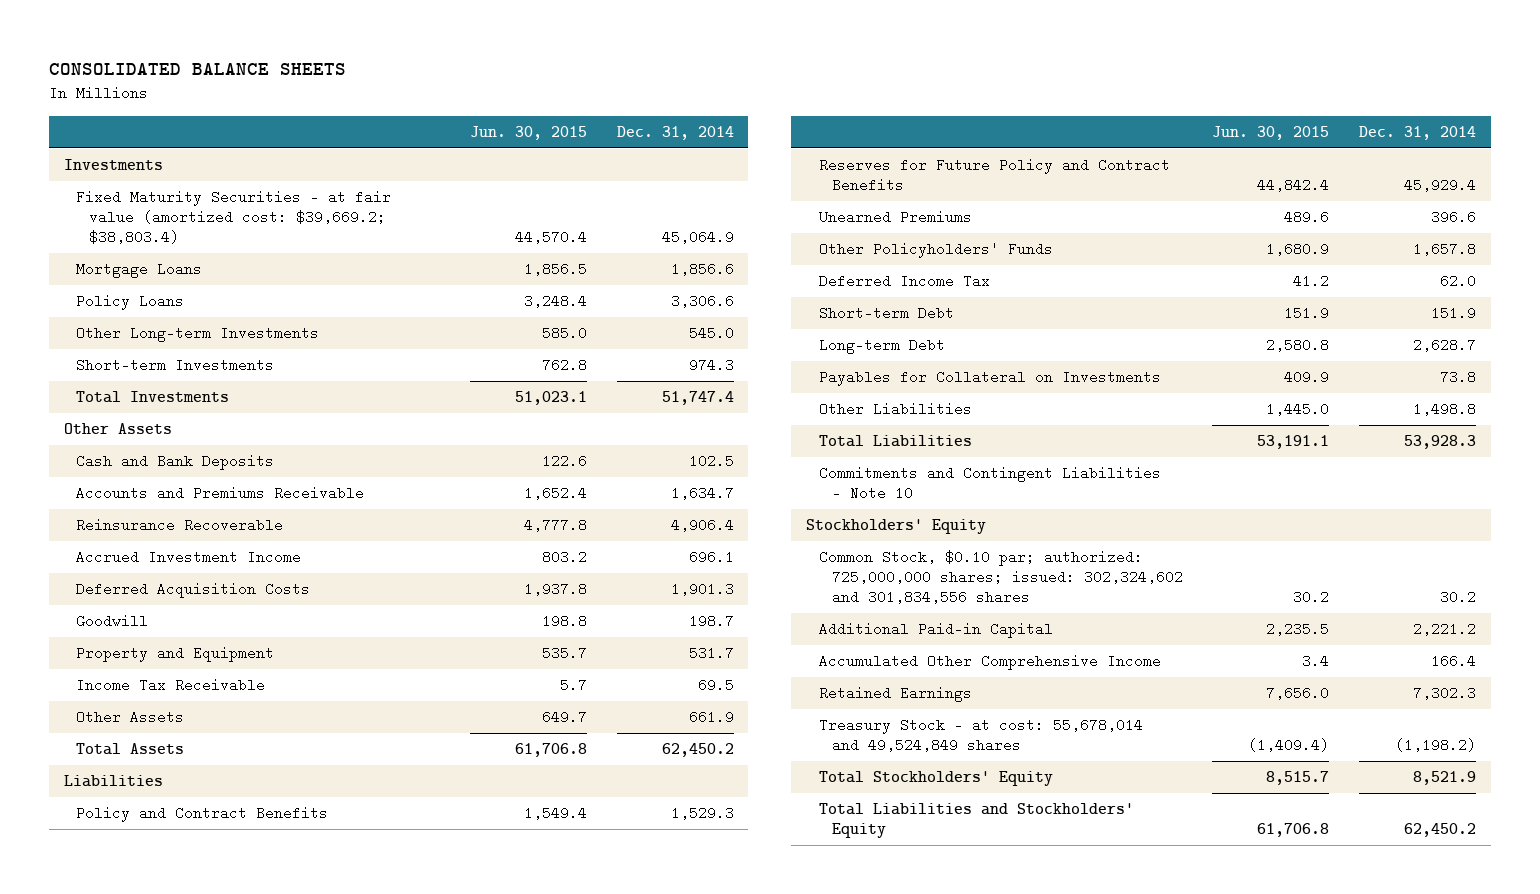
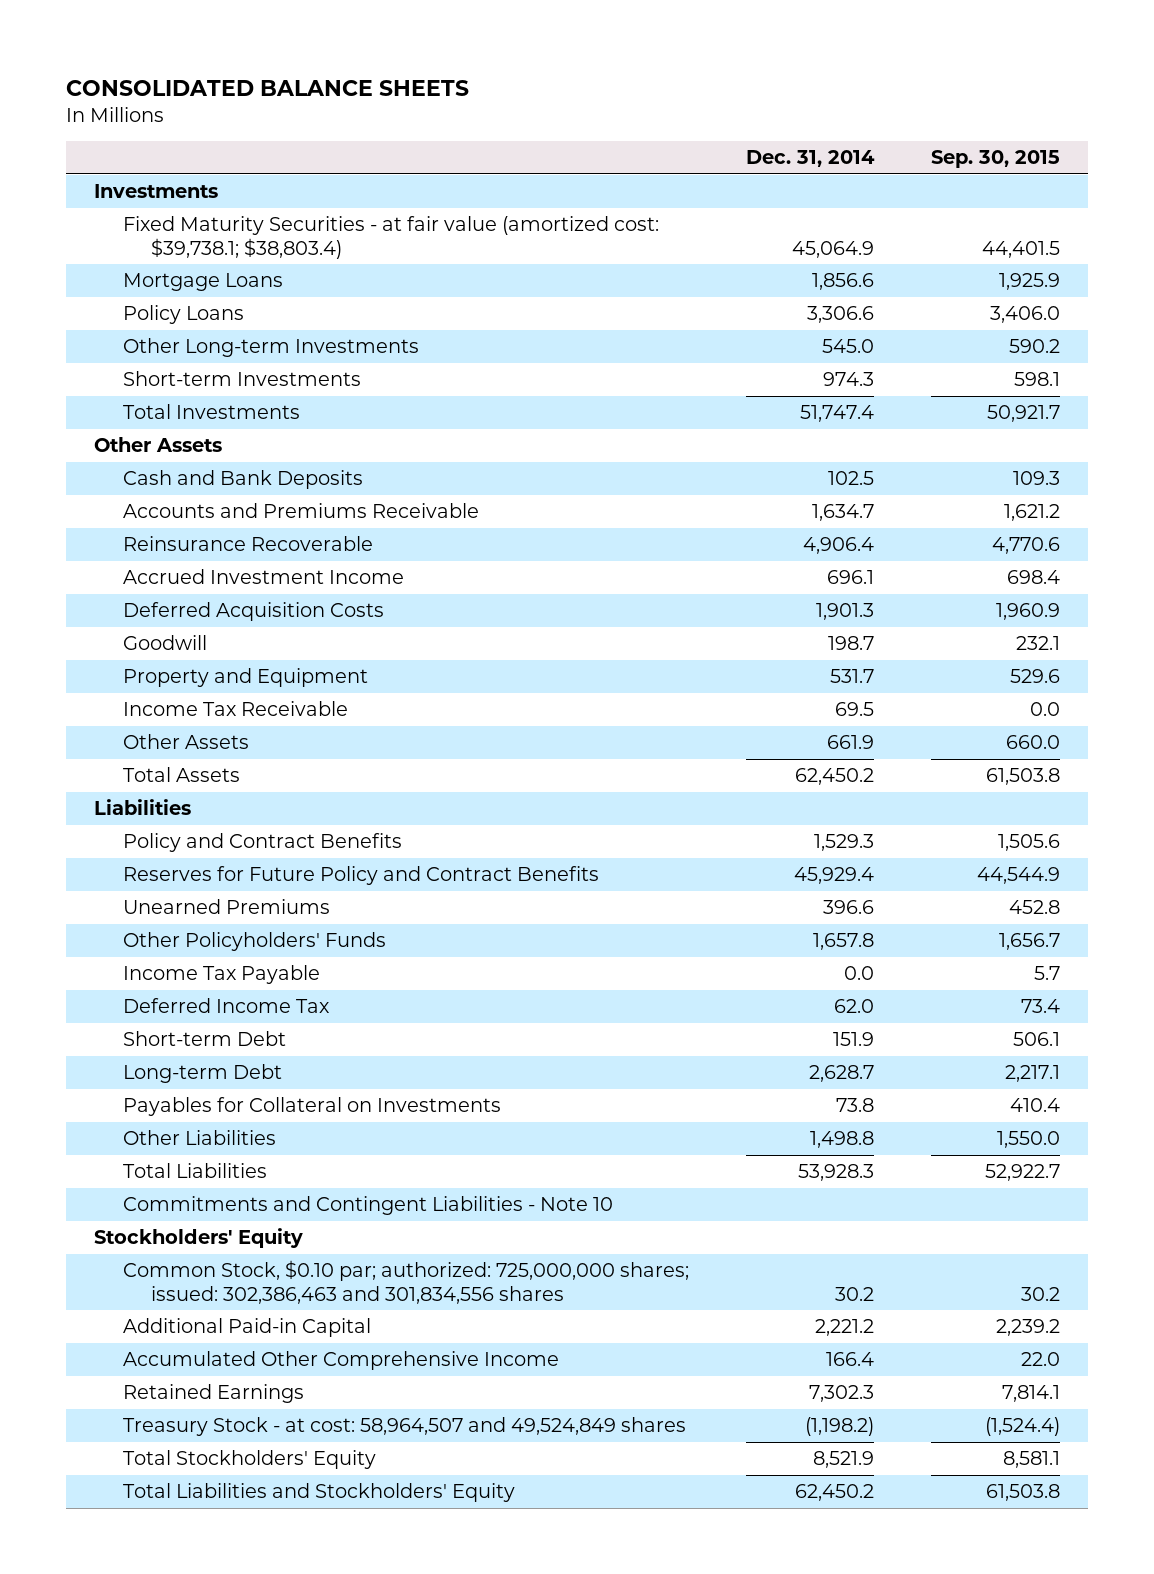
[469,125,587,140] Jun. 30, 2015 -> none
none -> [930,150,1060,169] Sep. 30, 2015
[76,190,392,245] Fixed Maturity Securities - at fair value (amortized cost: $39,669.2; $38,803.4) -> [122,216,659,259] Fixed Maturity Securities - at fair value (amortized cost: $39,738.1; $38,803.4)
none -> [122,965,320,985] Income Tax Payable
[818,550,1183,605] Common Stock, $0.10 par; authorized: 725,000,000 shares; issued: 302,324,602 and 301,834,556 shares -> [122,1260,689,1304] Common Stock, $0.10 par; authorized: 725,000,000 shares; issued: 302,386,463 and 301,834,556 shares
[818,718,1143,753] Treasury Stock - at cost: 55,678,014 and 49,524,849 shares -> [122,1417,686,1437] Treasury Stock - at cost: 58,964,507 and 49,524,849 shares

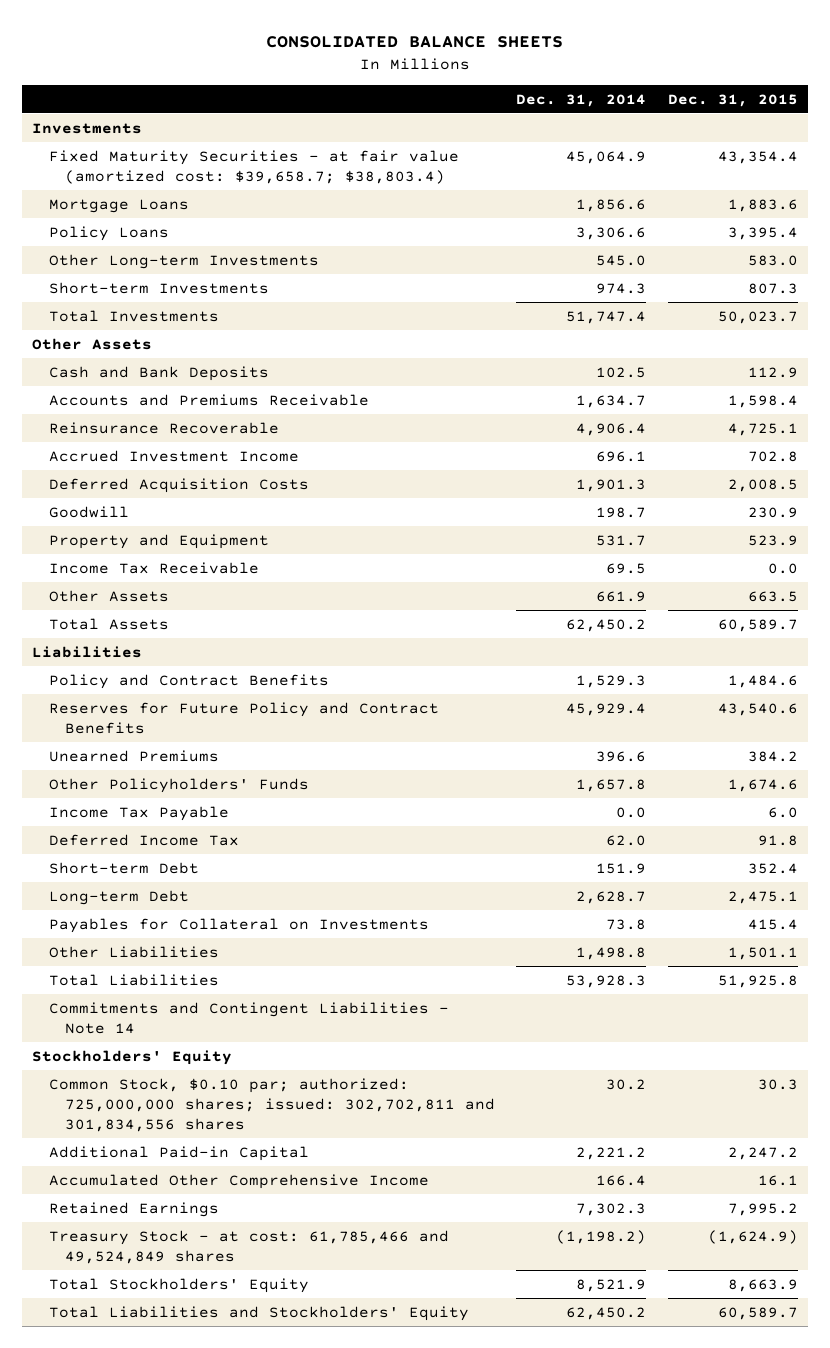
[930,150,1060,169] Sep. 30, 2015 -> none
none -> [667,93,798,107] Dec. 31, 2015
[122,216,659,259] Fixed Maturity Securities - at fair value (amortized cost: $39,738.1; $38,803.4) -> [48,149,459,184] Fixed Maturity Securities - at fair value (amortized cost: $39,658.7; $38,803.4)
[122,1196,613,1216] Commitments and Contingent Liabilities - Note 10 -> [48,1001,449,1034] Commitments and Contingent Liabilities - Note 14
[122,1260,689,1304] Common Stock, $0.10 par; authorized: 725,000,000 shares; issued: 302,386,463 and 301,834,556 shares -> [48,1077,495,1132] Common Stock, $0.10 par; authorized: 725,000,000 shares; issued: 302,702,811 and 301,834,556 shares
[122,1417,686,1437] Treasury Stock - at cost: 58,964,507 and 49,524,849 shares -> [48,1229,449,1264] Treasury Stock - at cost: 61,785,466 and 49,524,849 shares

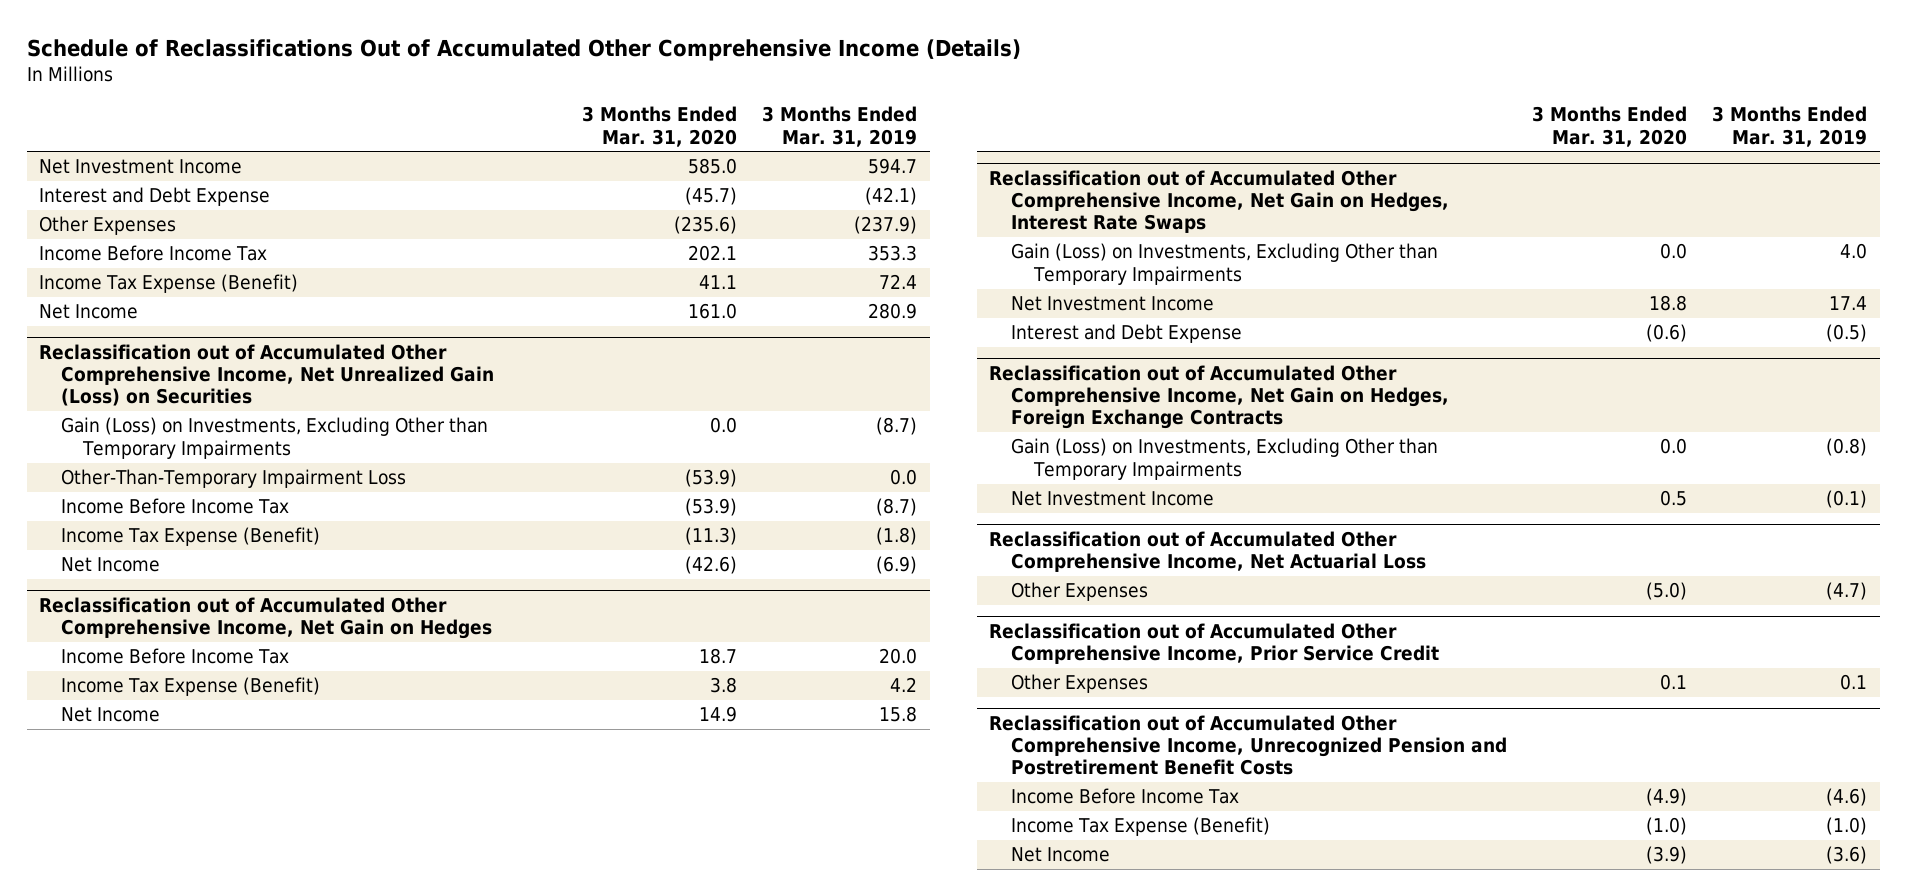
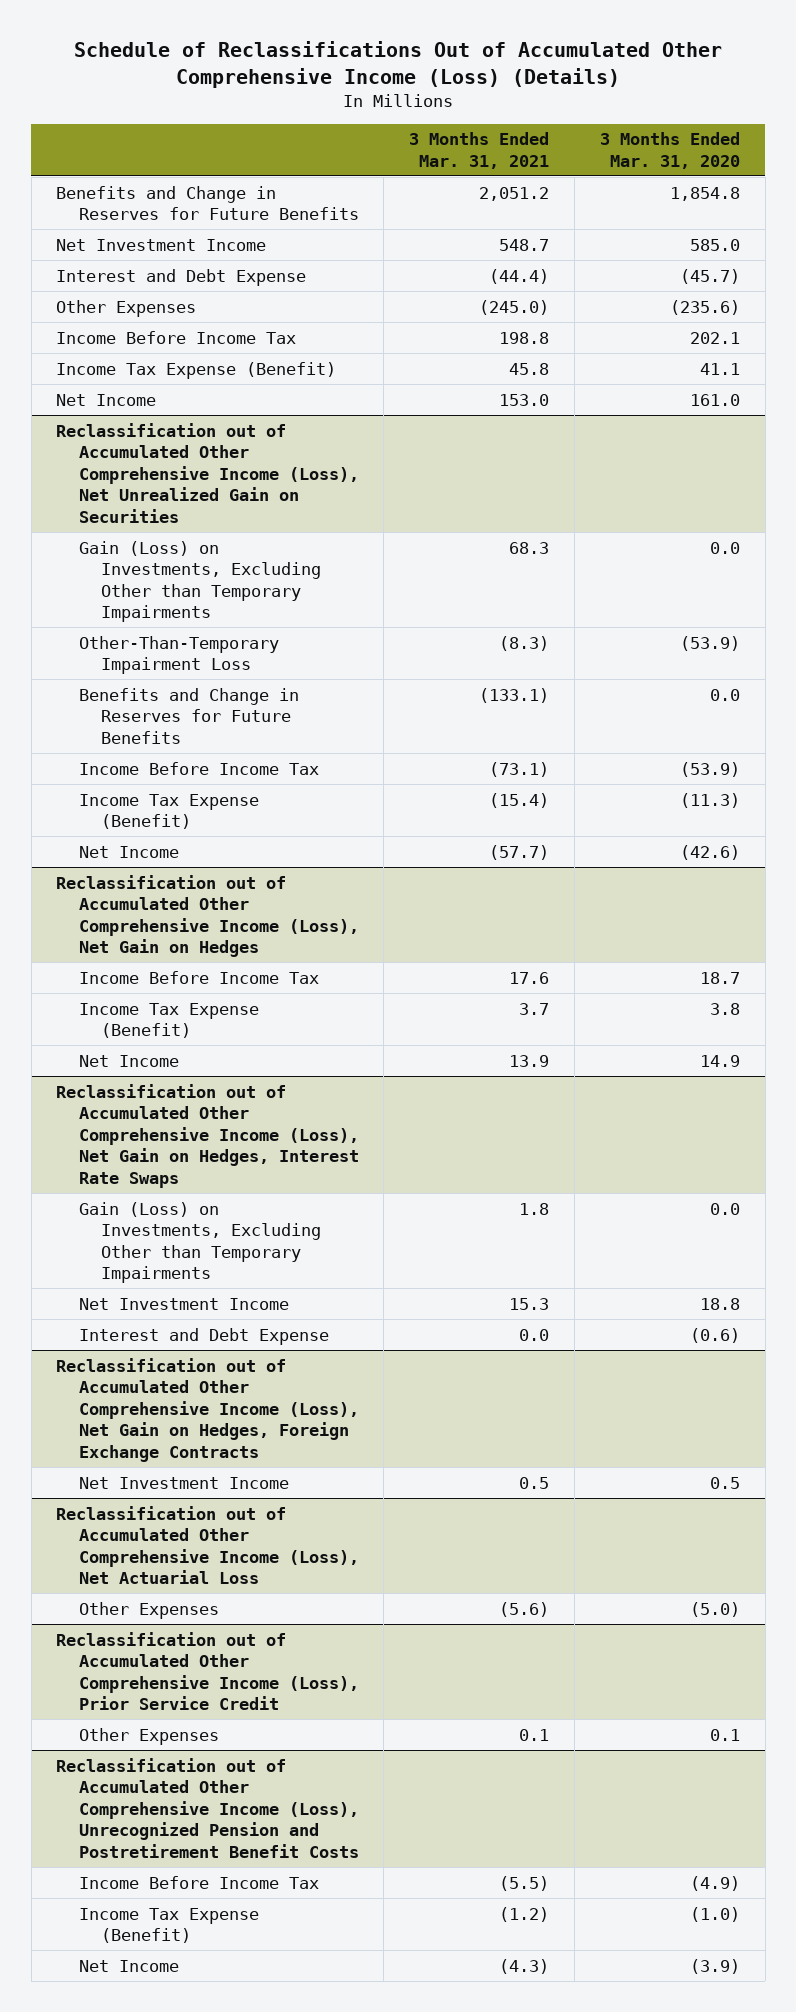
[26,38,1021,61] Schedule of Reclassifications Out of Accumulated Other Comprehensive Income (Details) -> [74,41,723,88] Schedule of Reclassifications Out of Accumulated Other Comprehensive Income (Loss) (Details)
[762,106,918,147] 3 Months Ended Mar. 31, 2019 -> none
none -> [409,132,550,169] 3 Months Ended Mar. 31, 2021
none -> [56,185,359,221] Benefits and Change in Reserves for Future Benefits
[39,343,495,407] Reclassification out of Accumulated Other Comprehensive Income, Net Unrealized Gain (Loss) on Securities -> [56,422,359,523] Reclassification out of Accumulated Other Comprehensive Income (Loss), Net Unrealized Gain on Securities
none -> [78,687,299,744] Benefits and Change in Reserves for Future Benefits
[39,596,493,640] Reclassification out of Accumulated Other Comprehensive Income, Net Gain on Hedges -> [56,874,359,958] Reclassification out of Accumulated Other Comprehensive Income (Loss), Net Gain on Hedges
[989,169,1450,234] Reclassification out of Accumulated Other Comprehensive Income, Net Gain on Hedges, Interest Rate Swaps -> [56,1083,359,1188] Reclassification out of Accumulated Other Comprehensive Income (Loss), Net Gain on Hedges, Interest Rate Swaps
[1011,438,1439,480] Gain (Loss) on Investments, Excluding Other than Temporary Impairments -> none
[989,364,1450,430] Reclassification out of Accumulated Other Comprehensive Income, Net Gain on Hedges, Foreign Exchange Contracts -> [56,1357,359,1462] Reclassification out of Accumulated Other Comprehensive Income (Loss), Net Gain on Hedges, Foreign Exchange Contracts
[989,530,1427,573] Reclassification out of Accumulated Other Comprehensive Income, Net Actuarial Loss -> [56,1505,359,1585] Reclassification out of Accumulated Other Comprehensive Income (Loss), Net Actuarial Loss
[989,622,1440,665] Reclassification out of Accumulated Other Comprehensive Income, Prior Service Credit -> [56,1631,359,1711] Reclassification out of Accumulated Other Comprehensive Income (Loss), Prior Service Credit
[989,714,1508,776] Reclassification out of Accumulated Other Comprehensive Income, Unrecognized Pension and Postretirement Benefit Costs -> [56,1757,359,1858] Reclassification out of Accumulated Other Comprehensive Income (Loss), Unrecognized Pension and Postretirement Benefit Costs

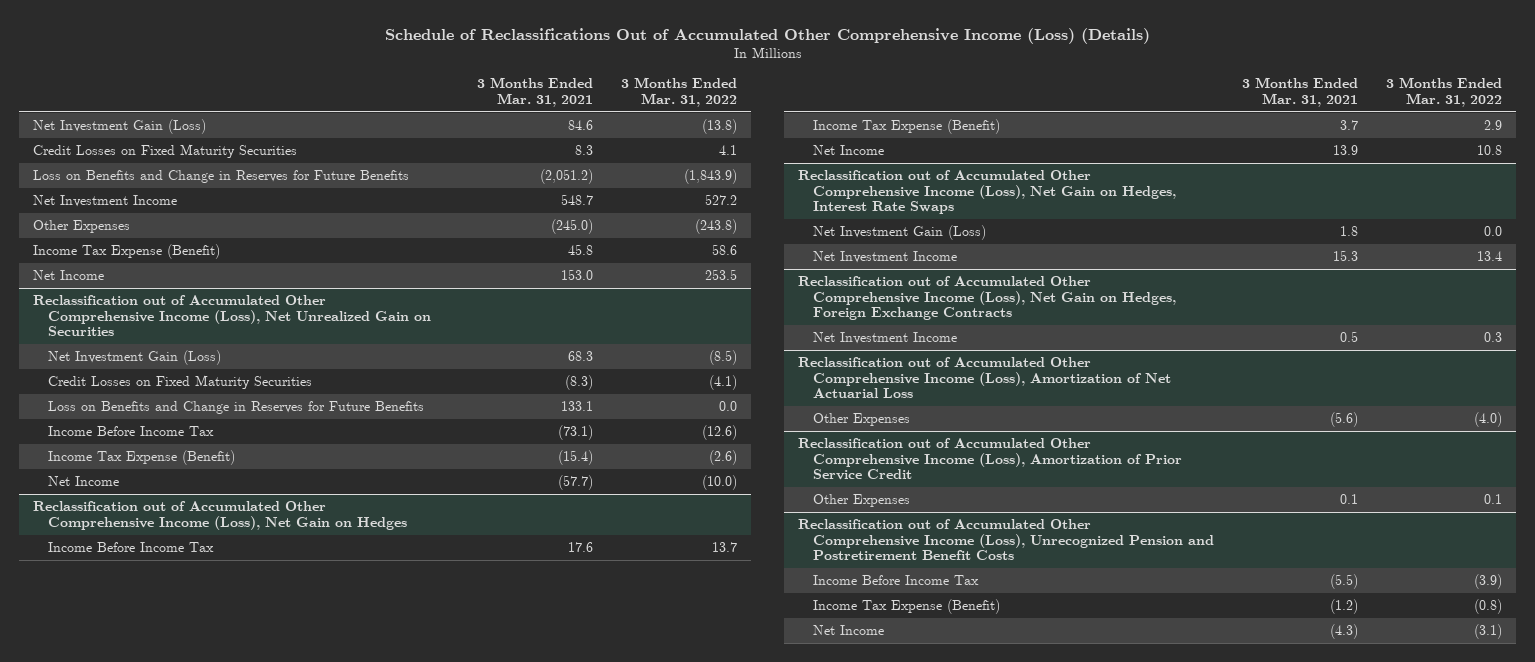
[599,132,740,169] 3 Months Ended Mar. 31, 2020 -> none
none -> [620,77,737,107] 3 Months Ended Mar. 31, 2022
none -> [32,119,206,135] Net Investment Gain (Loss)
none -> [32,144,297,159] Credit Losses on Fixed Maturity Securities
[56,185,359,221] Benefits and Change in Reserves for Future Benefits -> [32,170,409,184] Loss on Benefits and Change in Reserves for Future Benefits
[479,186,550,201] 2,051.2 -> [539,169,593,185] (2,051.2)
[56,268,307,286] Interest and Debt Expense -> none
[56,330,297,344] Income Before Income Tax -> none
[78,635,279,675] Other-Than-Temporary Impairment Loss -> none
[78,540,321,623] Gain (Loss) on Investments, Excluding Other than Temporary Impairments -> [47,350,221,366] Net Investment Gain (Loss)
none -> [47,375,312,390] Credit Losses on Fixed Maturity Securities
[78,687,299,744] Benefits and Change in Reserves for Future Benefits -> [47,401,424,415] Loss on Benefits and Change in Reserves for Future Benefits
[479,687,550,703] (133.1) -> [560,401,593,412] 133.1
[78,1201,321,1284] Gain (Loss) on Investments, Excluding Other than Temporary Impairments -> none
none -> [813,225,987,241] Net Investment Gain (Loss)
[78,1327,329,1345] Interest and Debt Expense -> none
[56,1505,359,1585] Reclassification out of Accumulated Other Comprehensive Income (Loss), Net Actuarial Loss -> [798,357,1172,399] Reclassification out of Accumulated Other Comprehensive Income (Loss), Amortization of Net Actuarial Loss
[56,1631,359,1711] Reclassification out of Accumulated Other Comprehensive Income (Loss), Prior Service Credit -> [798,438,1183,481] Reclassification out of Accumulated Other Comprehensive Income (Loss), Amortization of Prior Service Credit

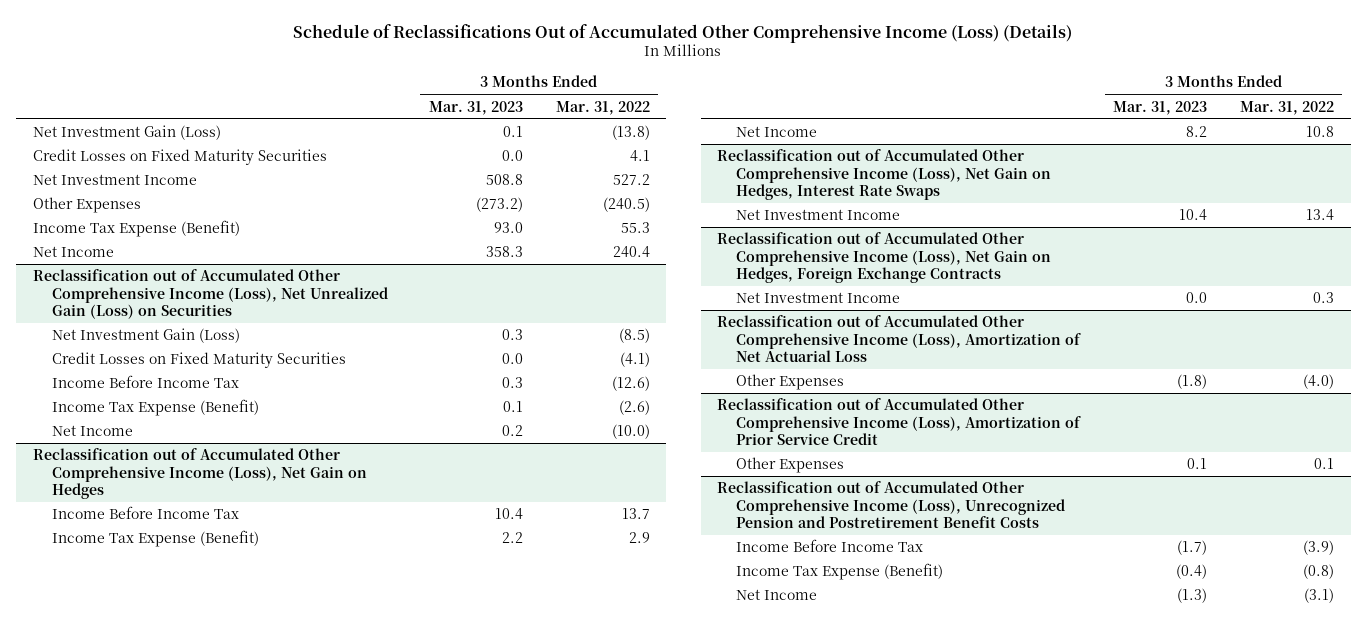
[476,77,593,107] 3 Months Ended Mar. 31, 2021 -> none
none -> [428,100,523,115] Mar. 31, 2023
[32,170,409,184] Loss on Benefits and Change in Reserves for Future Benefits -> none
[694,219,737,235] (243.8) -> [602,197,650,213] (240.5)
[711,244,737,256] 58.6 -> [620,222,650,234] 55.3
[704,269,737,281] 253.5 -> [612,246,650,258] 240.4
[32,295,431,337] Reclassification out of Accumulated Other Comprehensive Income (Loss), Net Unrealized Gain on Securities -> [32,269,388,319] Reclassification out of Accumulated Other Comprehensive Income (Loss), Net Unrealized Gain (Loss) on Securities
[47,401,424,415] Loss on Benefits and Change in Reserves for Future Benefits -> none
[813,225,987,241] Net Investment Gain (Loss) -> none

